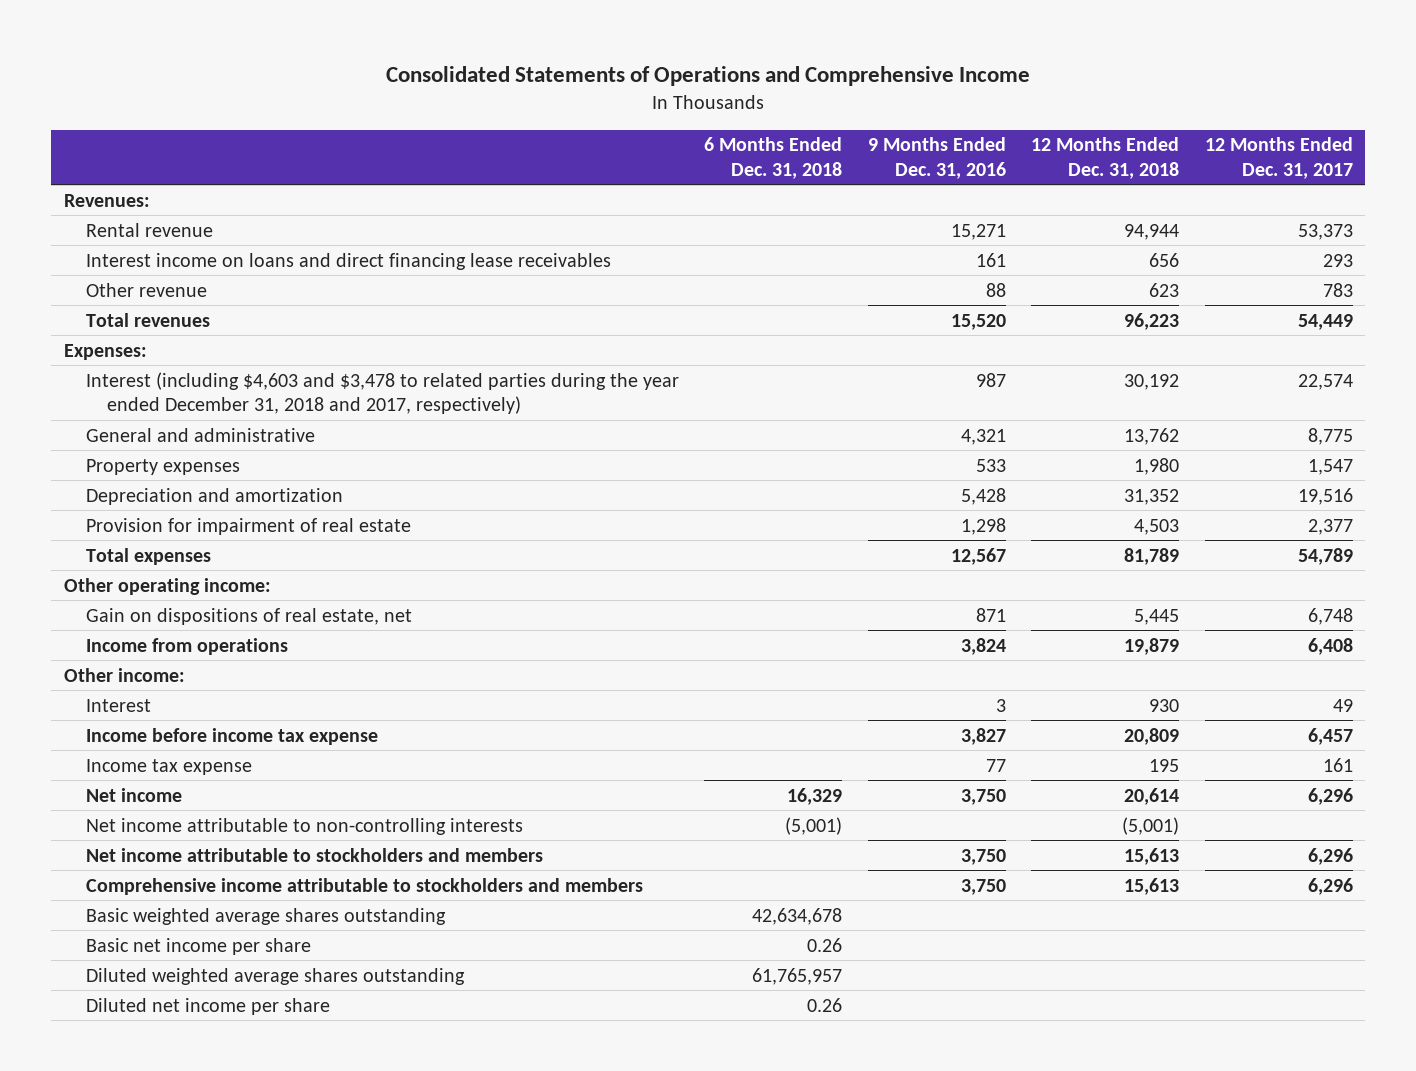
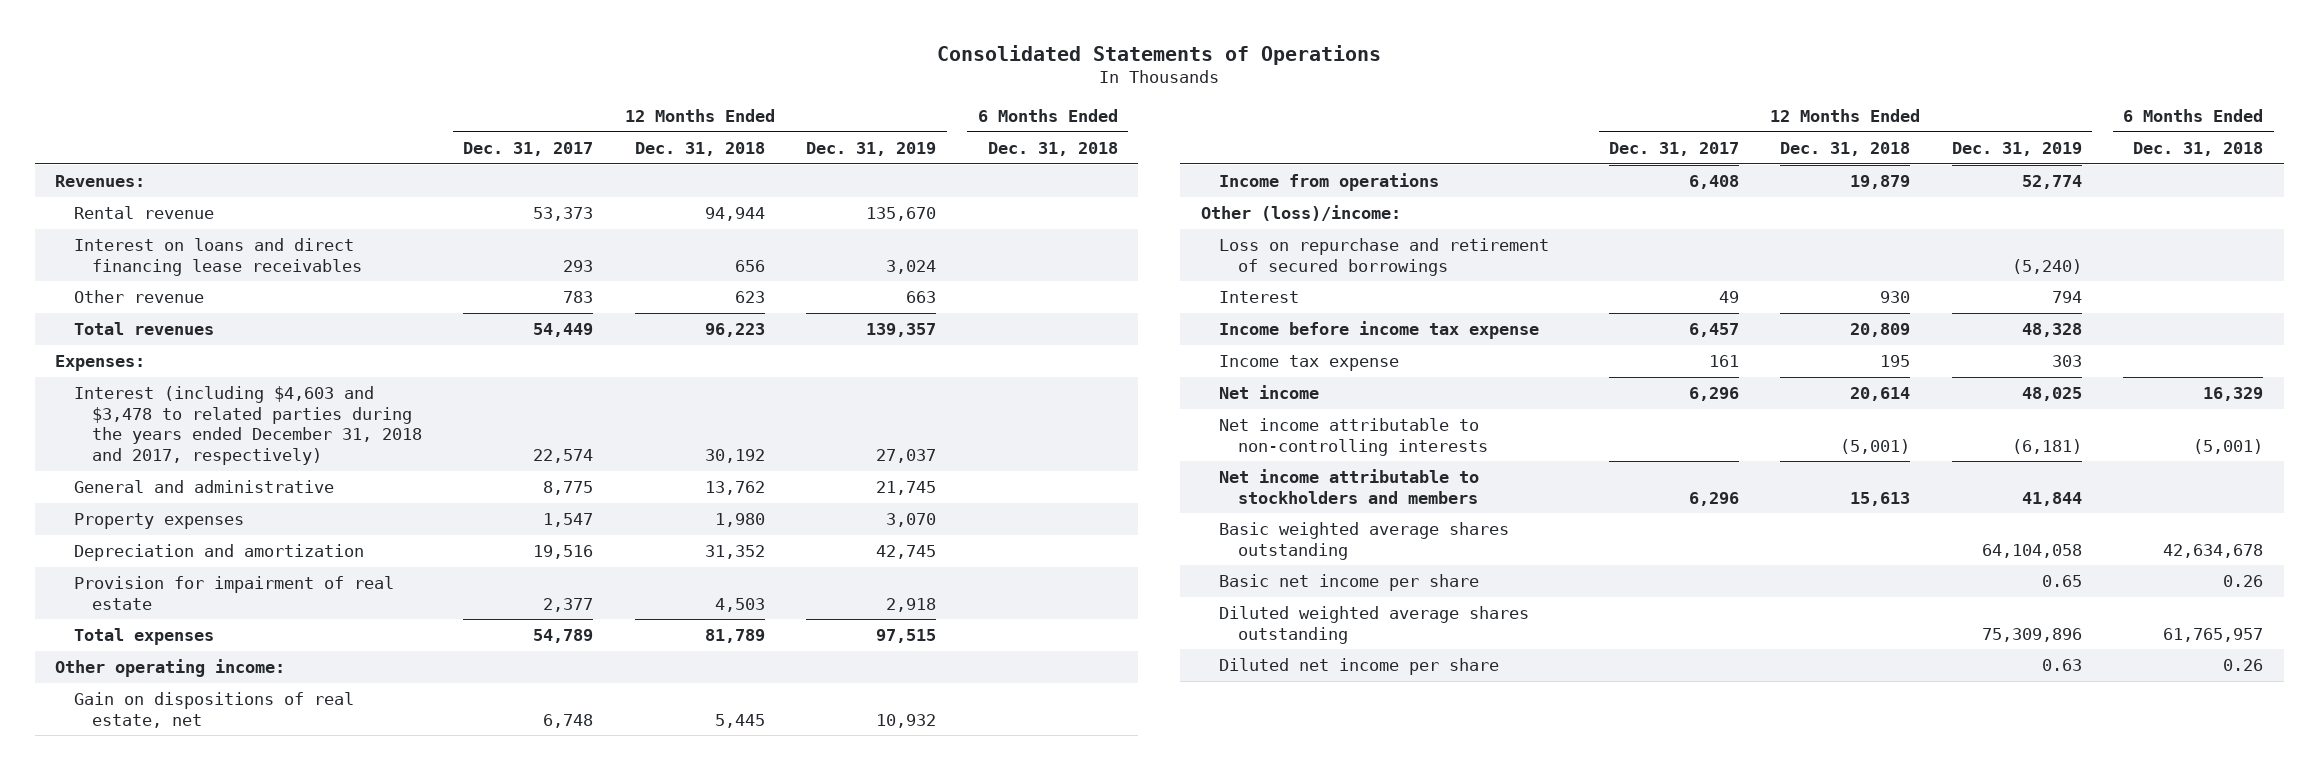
[386,66,1031,87] Consolidated Statements of Operations and Comprehensive Income -> [937,44,1382,65] Consolidated Statements of Operations
[867,137,1006,179] 9 Months Ended Dec. 31, 2016 -> none
none -> [806,141,937,156] Dec. 31, 2019
[85,252,611,270] Interest income on loans and direct financing lease receivables -> [73,237,362,276] Interest on loans and direct financing lease receivables
[85,371,679,415] Interest (including $4,603 and $3,478 to related parties during the year ended December 31, 2018 and 2017, respectively) -> [73,385,422,465] Interest (including $4,603 and $3,478 to related parties during the years ended December 31, 2018 and 2017, respectively)
[63,667,185,682] Other income: -> [1201,204,1402,221] Other (loss)/income:
none -> [1219,237,1550,276] Loss on repurchase and retirement of secured borrowings
[85,877,643,895] Comprehensive income attributable to stockholders and members -> none

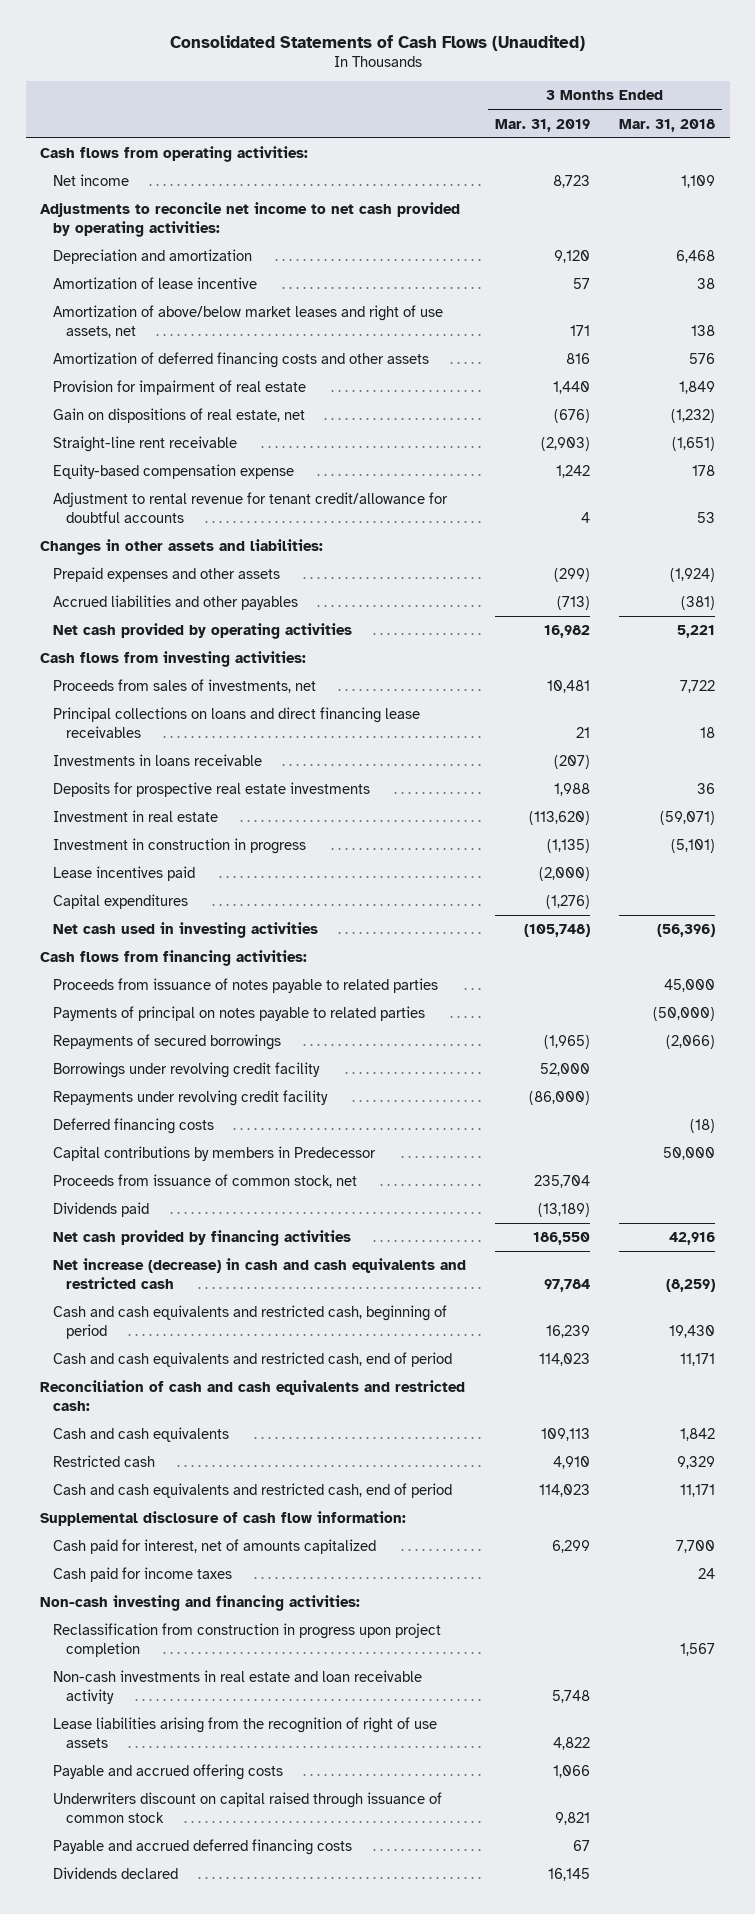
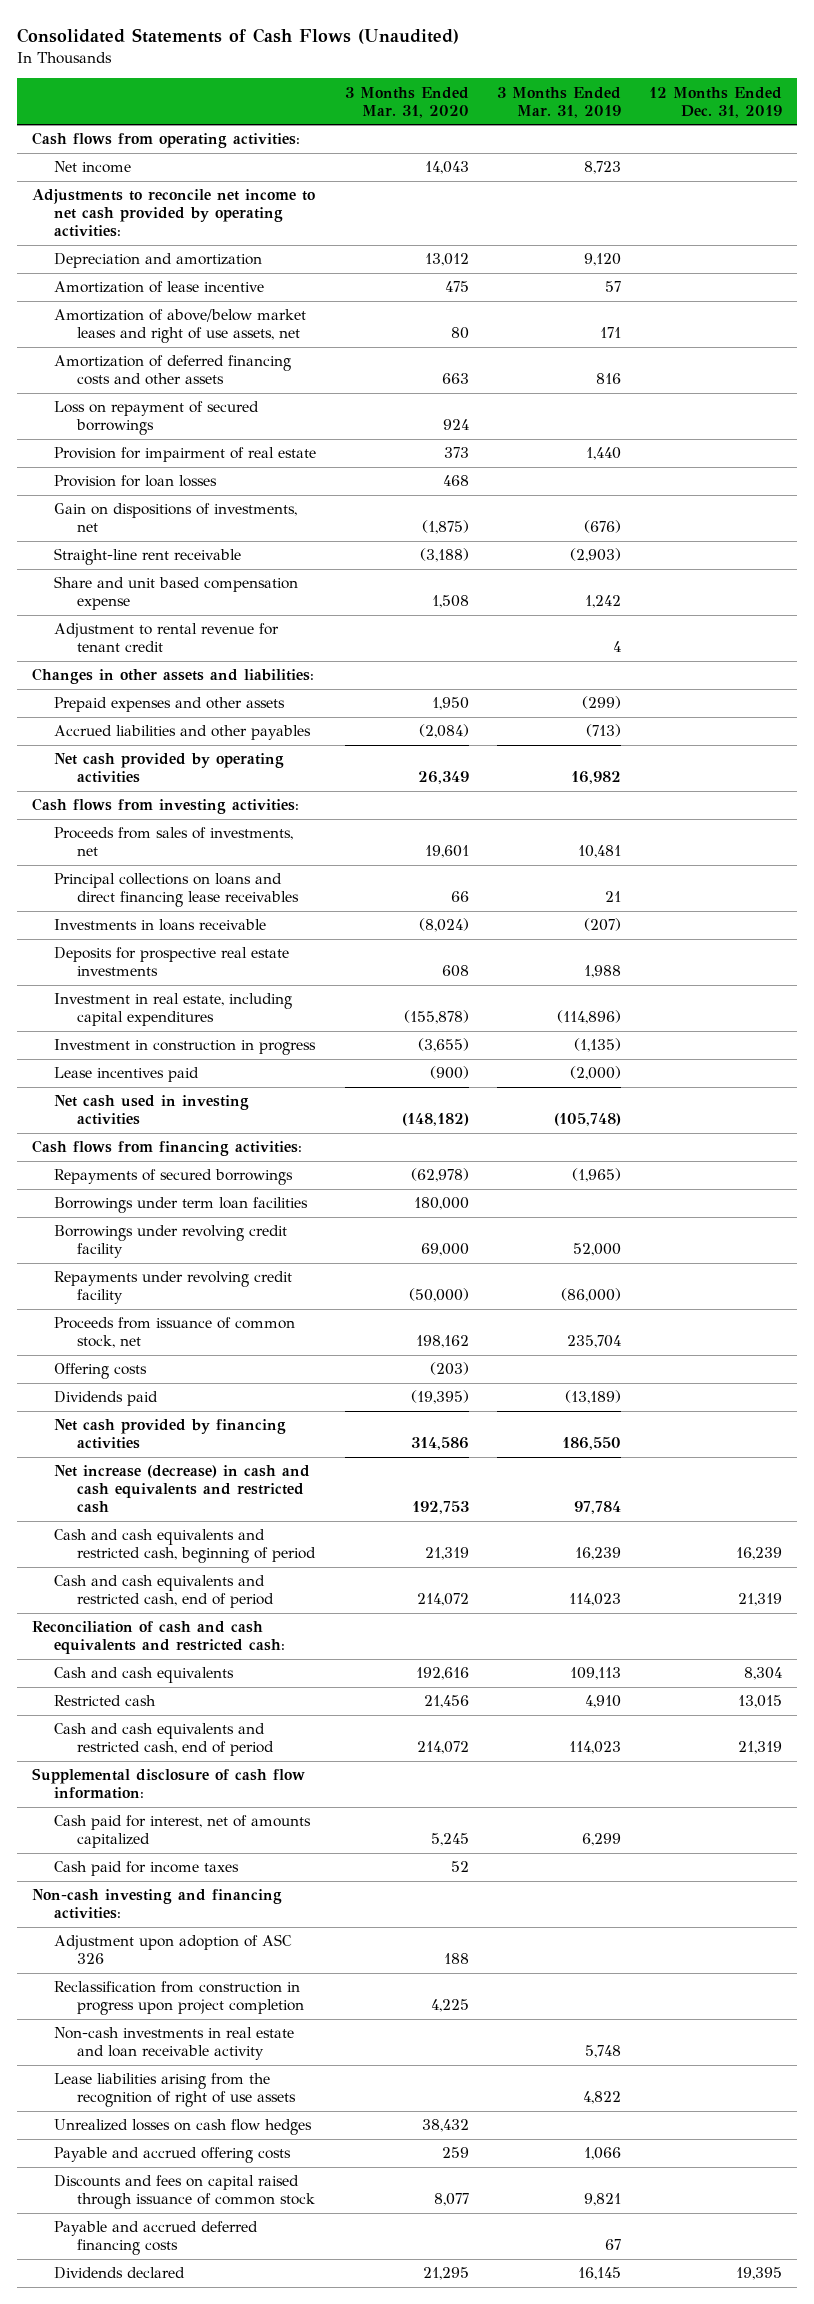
[619,118,716,132] Mar. 31, 2018 -> none
none -> [344,86,469,118] 3 Months Ended Mar. 31, 2020
none -> [649,86,783,118] 12 Months Ended Dec. 31, 2019
none -> [54,401,260,436] Loss on repayment of secured borrowings
none -> [54,475,218,488] Provision for loan losses
[53,407,306,423] Gain on dispositions of real estate, net -> [54,503,298,533] Gain on dispositions of investments, net
[53,463,295,479] Equity-based compensation expense -> [54,576,299,611] Share and unit based compensation expense
[53,491,449,523] Adjustment to rental revenue for tenant credit/allowance for doubtful accounts -> [54,623,280,653] Adjustment to rental revenue for tenant credit
[53,809,219,822] Investment in real estate -> [54,993,293,1027] Investment in real estate, including capital expenditures
[529,810,591,825] (113,620) -> [556,1010,621,1025] (114,896)
[53,893,189,909] Capital expenditures -> none
[53,977,439,993] Proceeds from issuance of notes payable to related parties -> none
[53,1005,426,1021] Payments of principal on notes payable to related parties -> none
none -> [54,1197,309,1214] Borrowings under term loan facilities
[53,1117,215,1134] Deferred financing costs -> none
[53,1145,377,1161] Capital contributions by members in Predecessor -> none
none -> [54,1363,148,1380] Offering costs
none -> [54,1934,293,1965] Adjustment upon adoption of ASC 326
none -> [54,2119,313,2136] Unrealized losses on cash flow hedges
[53,1791,443,1823] Underwriters discount on capital raised through issuance of common stock -> [54,2175,315,2210] Discounts and fees on capital raised through issuance of common stock

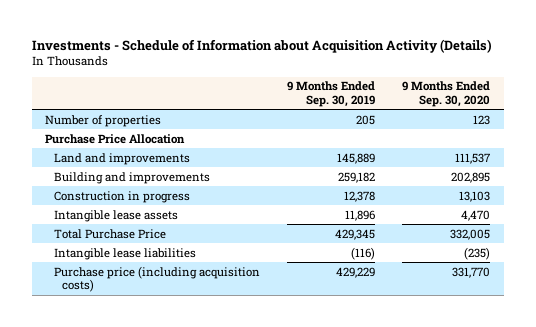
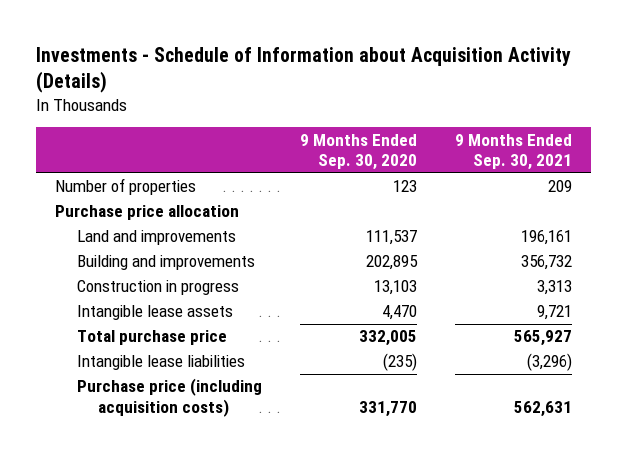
[286,81,375,107] 9 Months Ended Sep. 30, 2019 -> none
none -> [454,133,572,171] 9 Months Ended Sep. 30, 2021
[45,133,186,144] Purchase Price Allocation -> [54,205,239,221] Purchase price allocation
[53,228,166,239] Total Purchase Price -> [76,330,227,346] Total purchase price

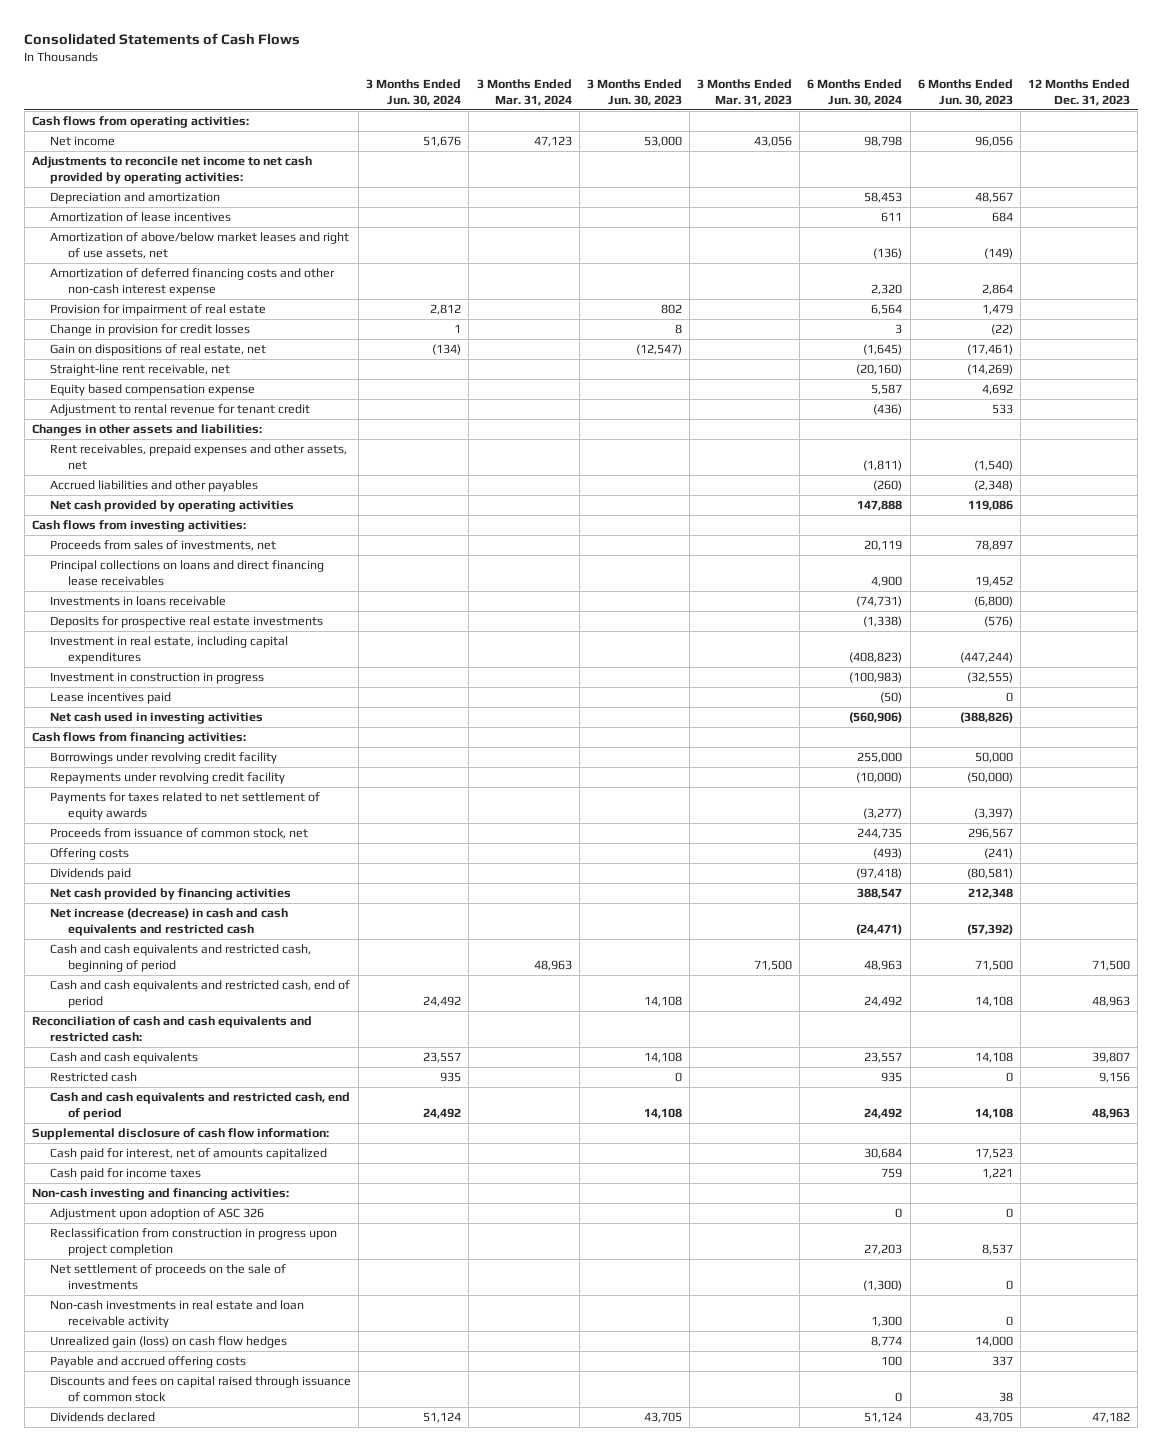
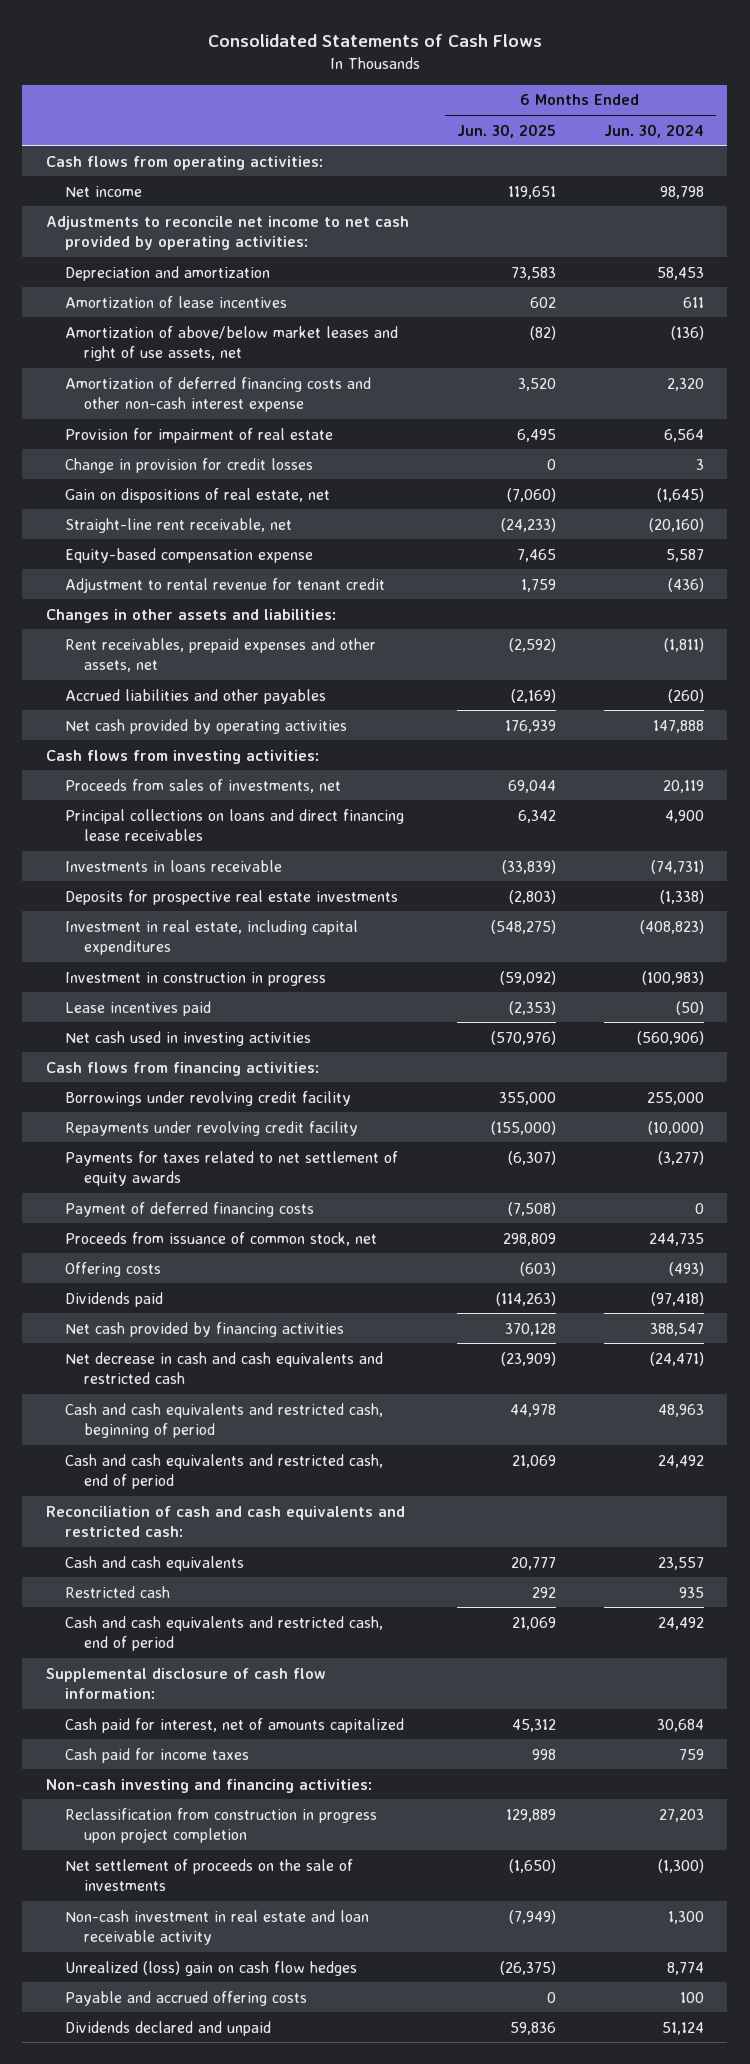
[366,78,462,106] 3 Months Ended Jun. 30, 2024 -> none
[476,78,572,106] 3 Months Ended Mar. 31, 2024 -> none
[586,78,682,106] 3 Months Ended Jun. 30, 2023 -> none
[697,78,793,106] 3 Months Ended Mar. 31, 2023 -> none
[917,78,1013,106] 6 Months Ended Jun. 30, 2023 -> none
[1028,78,1131,106] 12 Months Ended Dec. 31, 2023 -> none
none -> [456,123,556,138] Jun. 30, 2025
[49,384,255,397] Equity based compensation expense -> [65,547,314,563] Equity-based compensation expense
none -> [65,1201,315,1217] Payment of deferred financing costs
[49,908,288,937] Net increase (decrease) in cash and cash equivalents and restricted cash -> [65,1351,384,1384] Net decrease in cash and cash equivalents and restricted cash
[49,1208,264,1221] Adjustment upon adoption of ASC 326 -> none
[49,1300,304,1329] Non-cash investments in real estate and loan receivable activity -> [65,1909,370,1945] Non-cash investment in real estate and loan receivable activity
[49,1336,287,1349] Unrealized gain (loss) on cash flow hedges -> [65,1960,358,1976] Unrealized (loss) gain on cash flow hedges
[49,1376,351,1403] Discounts and fees on capital raised through issuance of common stock -> none
[49,1412,155,1423] Dividends declared -> [65,2020,272,2036] Dividends declared and unpaid

